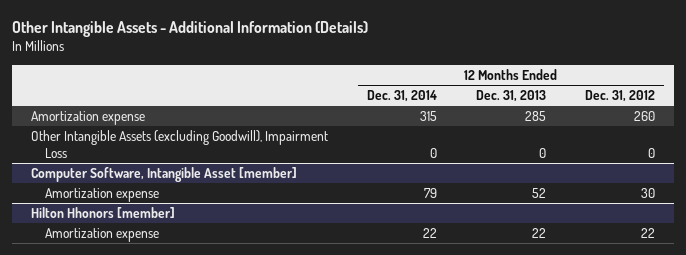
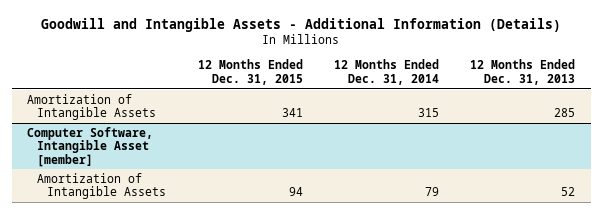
[12,20,369,37] Other Intangible Assets - Additional Information (Details) -> [41,18,562,33] Goodwill and Intangible Assets - Additional Information (Details)
[584,90,655,103] Dec. 31, 2012 -> none
none -> [197,59,303,85] 12 Months Ended Dec. 31, 2015
[31,130,329,158] Other Intangible Assets (excluding Goodwill), Impairment Loss -> none
[31,111,146,126] Amortization expense -> [27,93,157,121] Amortization of Intangible Assets
[31,207,176,219] Hilton Hhonors [member] -> none
[45,228,160,243] Amortization expense -> none
[45,188,160,203] Amortization expense -> [37,172,167,200] Amortization of Intangible Assets

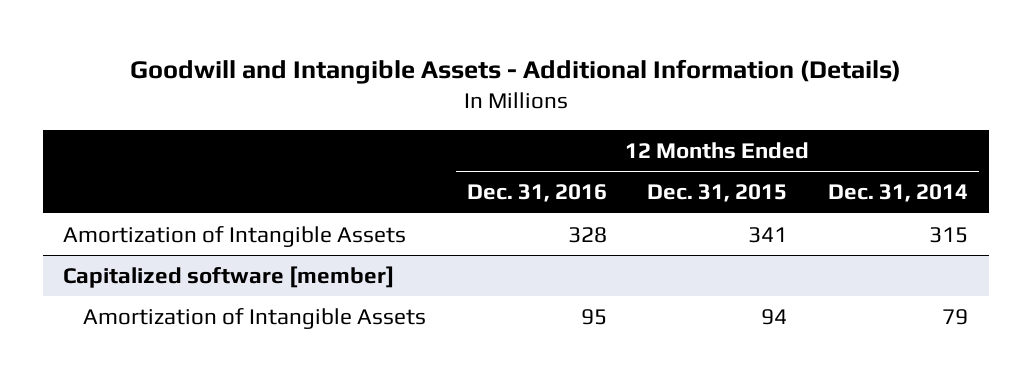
[470,59,576,85] 12 Months Ended Dec. 31, 2013 -> none
none -> [466,184,607,203] Dec. 31, 2016
[27,126,154,167] Computer Software, Intangible Asset [member] -> [63,265,395,288] Capitalized software [member]

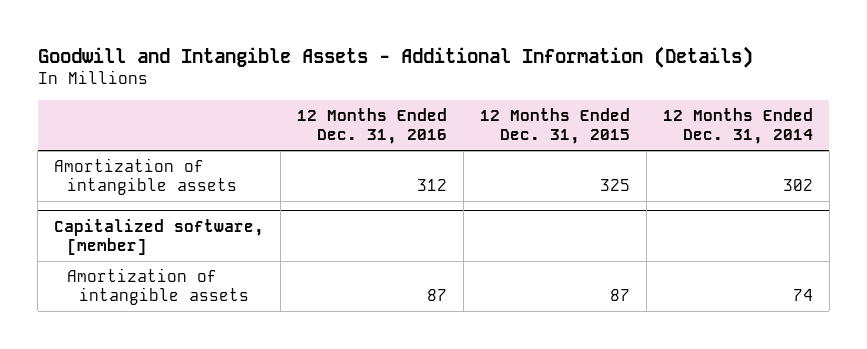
[63,225,407,247] Amortization of Intangible Assets -> [54,158,237,196] Amortization of intangible assets
[567,226,607,243] 328 -> [417,179,448,192] 312
[748,226,788,243] 341 -> [599,179,630,192] 325
[929,226,969,243] 315 -> [782,179,813,192] 302
[63,265,395,288] Capitalized software [member] -> [54,218,265,255] Capitalized software, [member]
[82,307,426,329] Amortization of Intangible Assets -> [66,268,250,306] Amortization of intangible assets
[580,308,607,325] 95 -> [427,289,448,302] 87
[761,308,788,325] 94 -> [609,289,630,302] 87
[942,308,969,325] 79 -> [792,289,813,302] 74

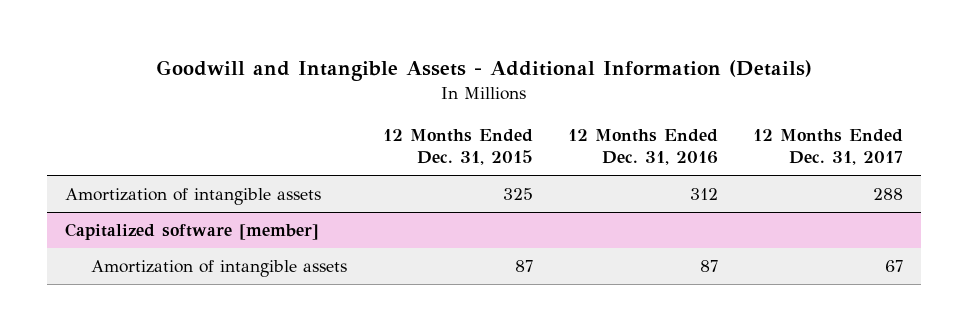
[662,108,813,145] 12 Months Ended Dec. 31, 2014 -> none
none -> [753,128,904,166] 12 Months Ended Dec. 31, 2017
[54,218,265,255] Capitalized software, [member] -> [64,223,319,241] Capitalized software [member]

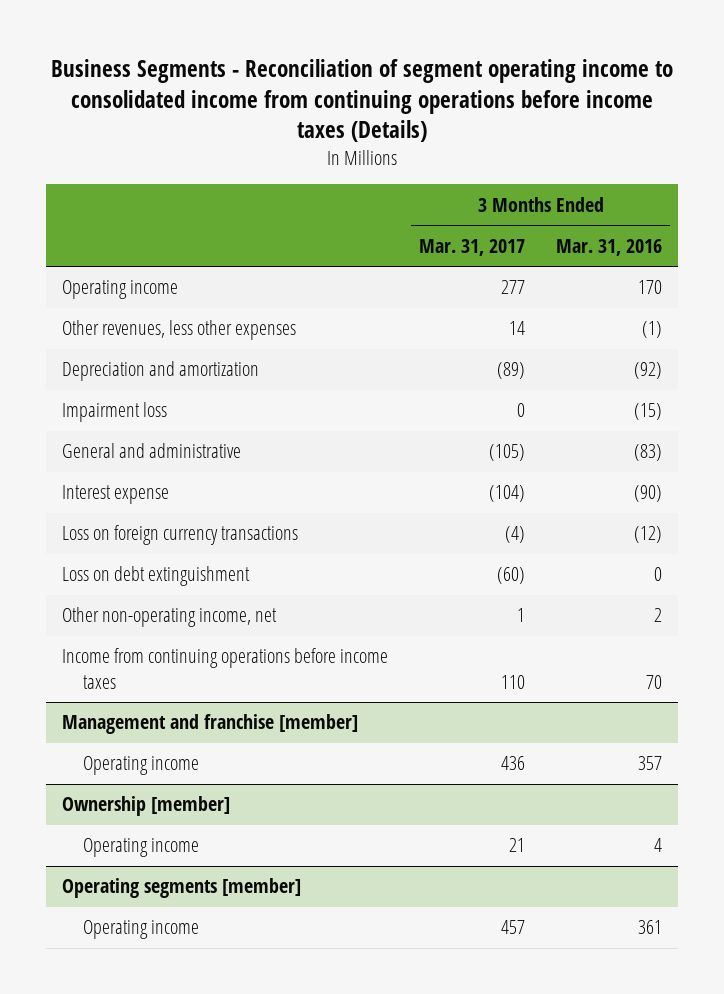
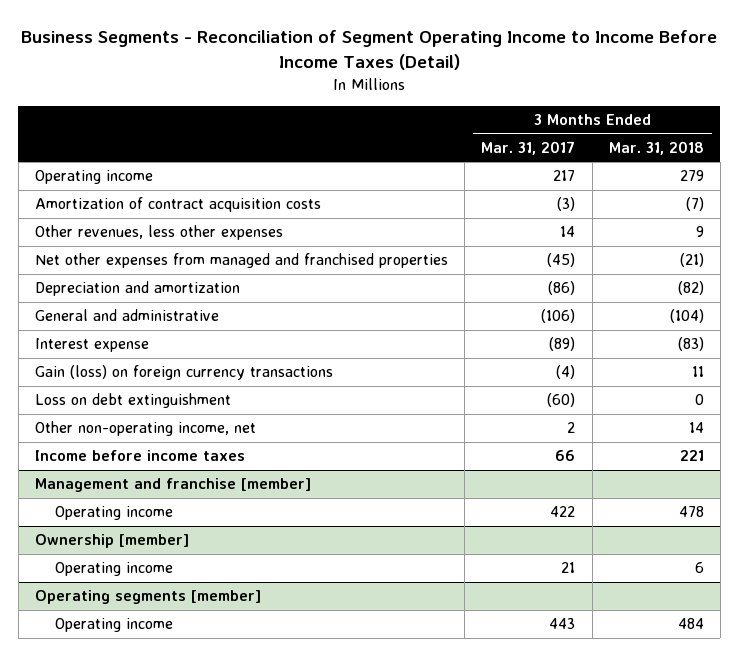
[51,59,674,143] Business Segments - Reconciliation of segment operating income to consolidated income from continuing operations before income taxes (Details) -> [21,30,718,71] Business Segments - Reconciliation of Segment Operating Income to Income Before Income Taxes (Detail)
[556,238,663,256] Mar. 31, 2016 -> none
none -> [608,140,704,155] Mar. 31, 2018
[501,280,526,295] 277 -> [553,170,576,182] 217
none -> [34,197,321,213] Amortization of contract acquisition costs
[61,402,167,423] Impairment loss -> none
none -> [34,253,448,269] Net other expenses from managed and franchised properties
[497,362,526,380] (89) -> [548,281,576,296] (86)
[489,444,526,462] (105) -> [541,309,576,324] (106)
[489,485,526,503] (104) -> [549,337,576,352] (89)
[61,525,298,546] Loss on foreign currency transactions -> [34,365,333,381] Gain (loss) on foreign currency transactions
[517,608,526,623] 1 -> [567,422,576,434] 2
[61,648,388,689] Income from continuing operations before income taxes -> [34,450,245,462] Income before income taxes
[501,674,526,689] 110 -> [555,450,576,462] 66
[501,756,526,771] 436 -> [550,506,576,518] 422
[501,920,526,935] 457 -> [549,618,576,630] 443

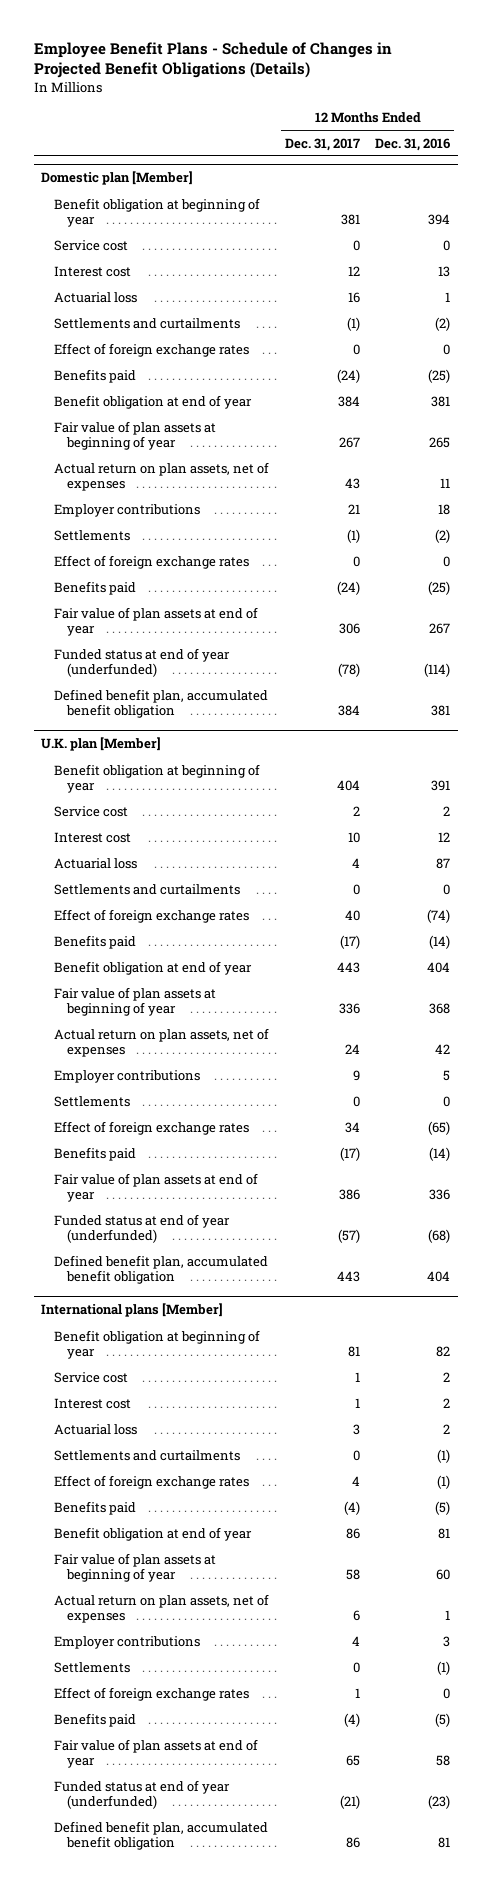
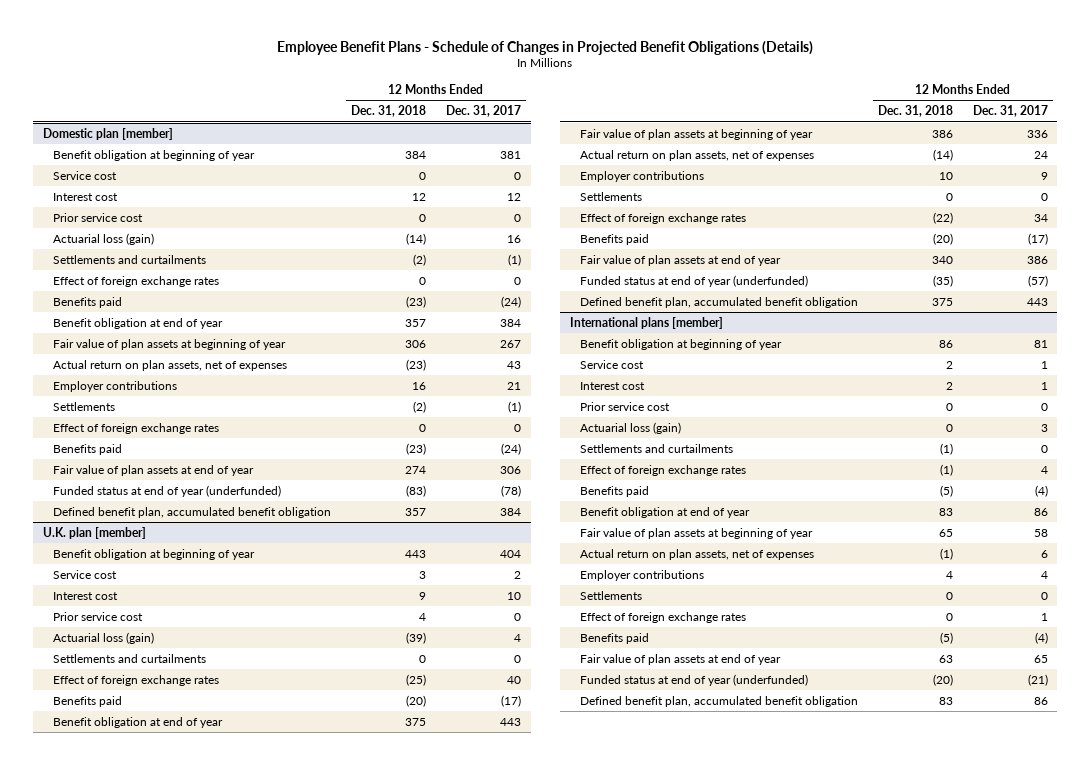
[375,137,451,151] Dec. 31, 2016 -> none
none -> [351,105,427,118] Dec. 31, 2018
[41,171,194,186] Domestic plan [Member] -> [43,127,174,140] Domestic plan [member]
none -> [53,212,144,222] Prior service cost
[54,291,138,303] Actuarial loss -> [53,232,155,245] Actuarial loss (gain)
[41,737,162,752] U.K. plan [Member] -> [43,526,147,539] U.K. plan [member]
none -> [53,611,144,621] Prior service cost
[54,857,138,869] Actuarial loss -> [53,631,155,644] Actuarial loss (gain)
[41,1303,224,1318] International plans [Member] -> [569,316,723,329] International plans [member]
none -> [579,401,670,411] Prior service cost
[54,1423,138,1435] Actuarial loss -> [579,421,681,434] Actuarial loss (gain)

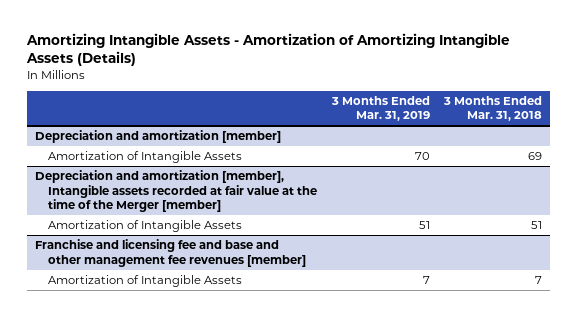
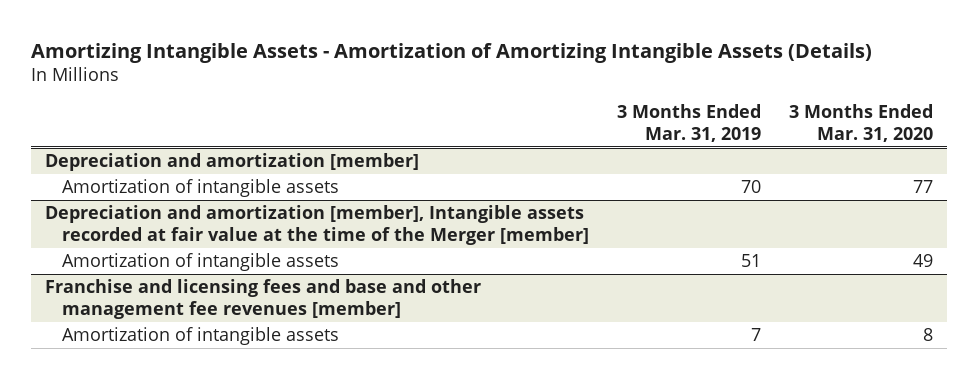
[443,95,543,122] 3 Months Ended Mar. 31, 2018 -> none
none -> [788,104,933,142] 3 Months Ended Mar. 31, 2020
[48,151,243,164] Amortization of Intangible Assets -> [61,179,339,198] Amortization of intangible assets
[48,220,243,233] Amortization of Intangible Assets -> [61,253,339,272] Amortization of intangible assets
[34,239,307,267] Franchise and licensing fee and base and other management fee revenues [member] -> [44,279,481,319] Franchise and licensing fees and base and other management fee revenues [member]
[48,275,243,288] Amortization of Intangible Assets -> [61,327,339,346] Amortization of intangible assets

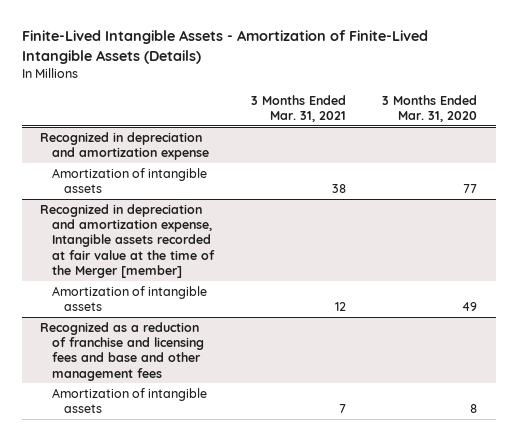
[30,42,872,63] Amortizing Intangible Assets - Amortization of Amortizing Intangible Assets (Details) -> [21,30,428,64] Finite-Lived Intangible Assets - Amortization of Finite-Lived Intangible Assets (Details)
[616,104,761,142] 3 Months Ended Mar. 31, 2019 -> none
none -> [250,94,346,123] 3 Months Ended Mar. 31, 2021
[44,153,419,172] Depreciation and amortization [member] -> [40,131,210,160] Recognized in depreciation and amortization expense
[44,205,589,245] Depreciation and amortization [member], Intangible assets recorded at fair value at the time of the Merger [member] -> [40,203,216,278] Recognized in depreciation and amortization expense, Intangible assets recorded at fair value at the time of the Merger [member]
[44,279,481,319] Franchise and licensing fees and base and other management fee revenues [member] -> [40,321,205,381] Recognized as a reduction of franchise and licensing fees and base and other management fees

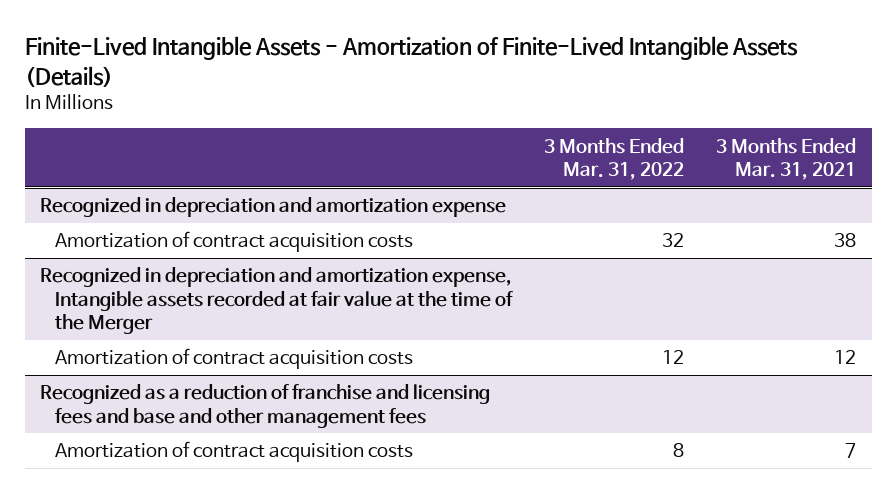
[382,94,478,123] 3 Months Ended Mar. 31, 2020 -> none
none -> [544,137,685,181] 3 Months Ended Mar. 31, 2022
[52,167,208,193] Amortization of intangible assets -> [55,231,414,253] Amortization of contract acquisition costs
[40,203,216,278] Recognized in depreciation and amortization expense, Intangible assets recorded at fair value at the time of the Merger [member] -> [40,267,514,335] Recognized in depreciation and amortization expense, Intangible assets recorded at fair value at the time of the Merger
[52,285,208,311] Amortization of intangible assets -> [55,348,414,370] Amortization of contract acquisition costs
[52,387,208,413] Amortization of intangible assets -> [55,441,414,463] Amortization of contract acquisition costs

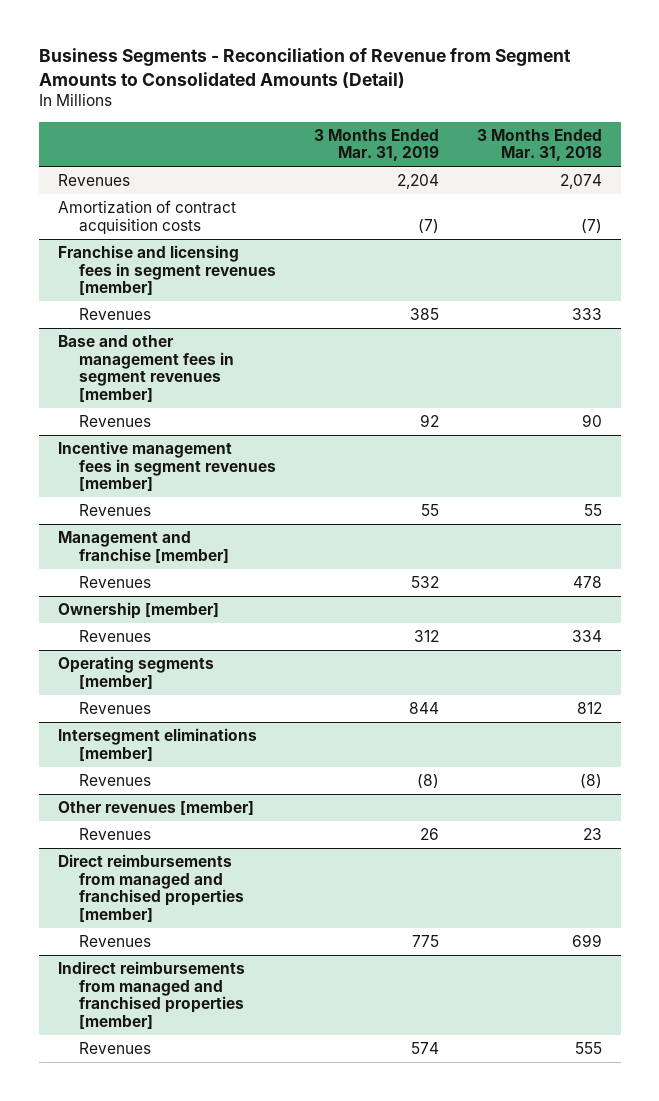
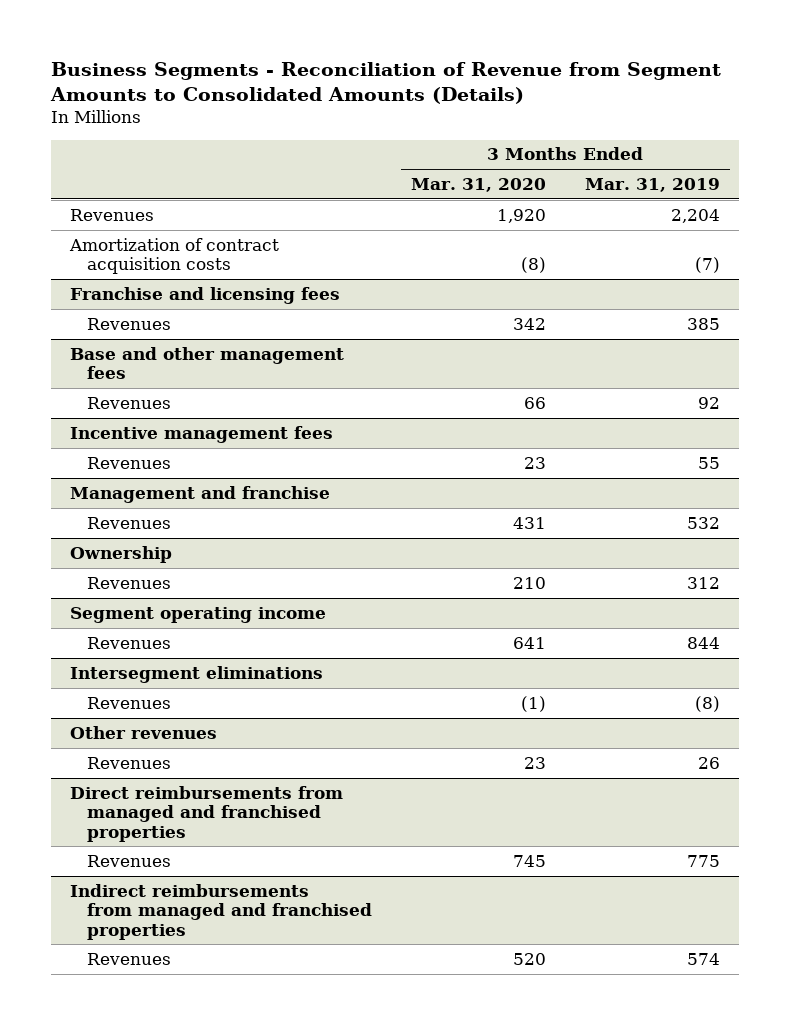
[38,48,571,88] Business Segments - Reconciliation of Revenue from Segment Amounts to Consolidated Amounts (Detail) -> [49,62,721,105] Business Segments - Reconciliation of Revenue from Segment Amounts to Consolidated Amounts (Details)
[476,128,602,162] 3 Months Ended Mar. 31, 2018 -> none
none -> [410,178,546,193] Mar. 31, 2020
[57,245,276,296] Franchise and licensing fees in segment revenues [member] -> [70,286,341,304] Franchise and licensing fees
[57,335,234,402] Base and other management fees in segment revenues [member] -> [70,346,345,380] Base and other management fees
[57,441,276,492] Incentive management fees in segment revenues [member] -> [70,425,334,443] Incentive management fees
[57,531,229,563] Management and franchise [member] -> [70,485,331,503] Management and franchise
[57,602,219,620] Ownership [member] -> [70,545,173,563] Ownership
[57,656,214,689] Operating segments [member] -> [70,606,327,623] Segment operating income
[57,728,257,761] Intersegment eliminations [member] -> [70,665,324,683] Intersegment eliminations
[57,801,254,816] Other revenues [member] -> [70,725,218,739] Other revenues
[57,854,244,922] Direct reimbursements from managed and franchised properties [member] -> [70,785,344,842] Direct reimbursements from managed and franchised properties
[57,961,245,1029] Indirect reimbursements from managed and franchised properties [member] -> [70,883,372,940] Indirect reimbursements from managed and franchised properties

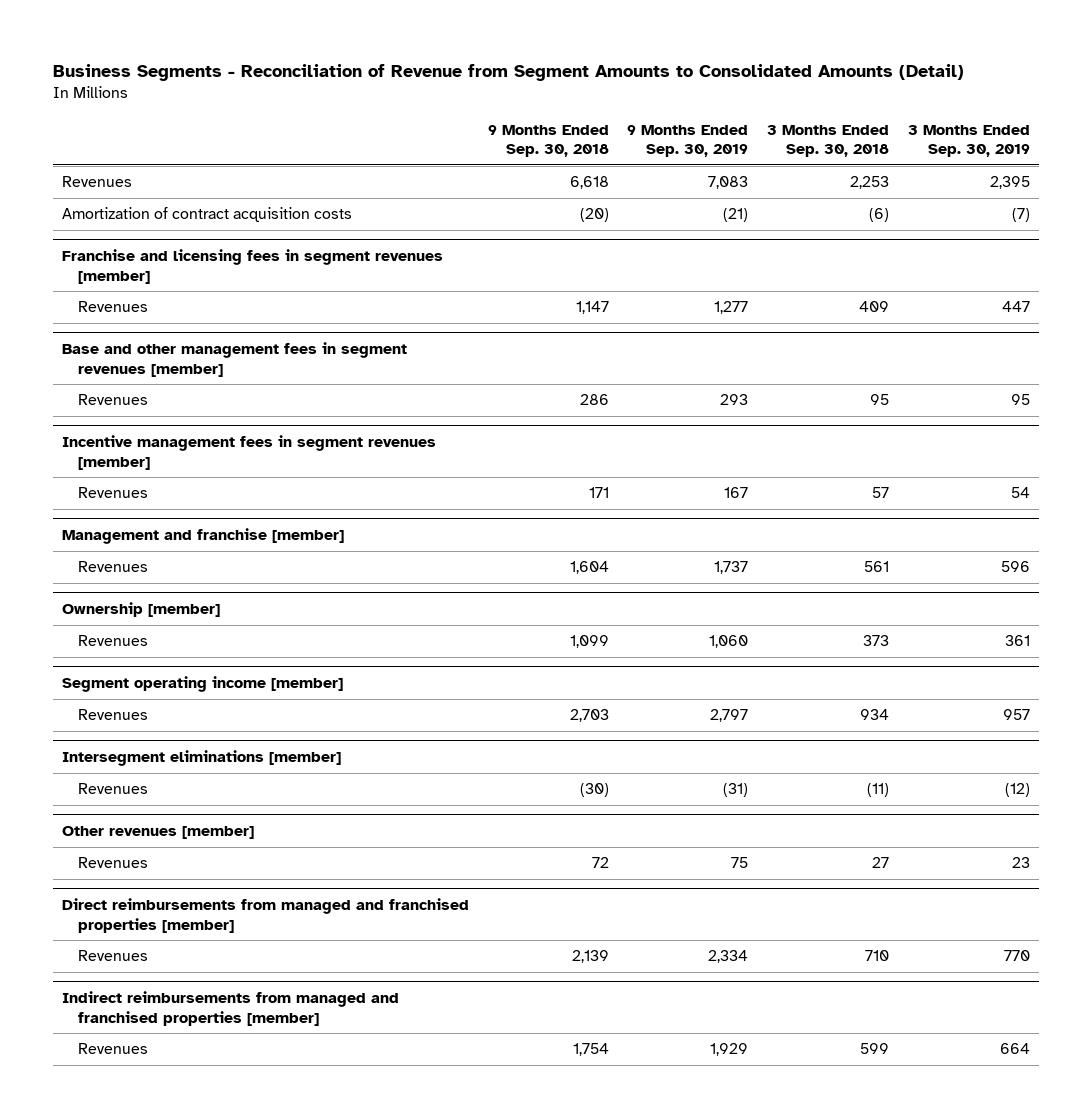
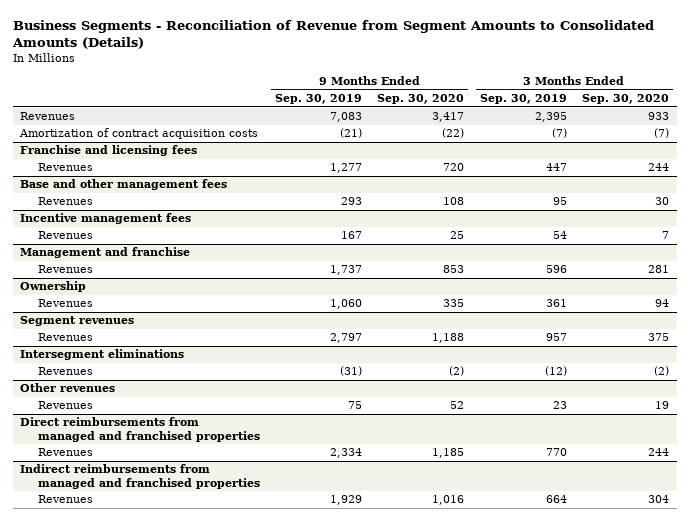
[52,64,964,82] Business Segments - Reconciliation of Revenue from Segment Amounts to Consolidated Amounts (Detail) -> [11,19,654,49] Business Segments - Reconciliation of Revenue from Segment Amounts to Consolidated Amounts (Details)
[487,124,609,158] 9 Months Ended Sep. 30, 2018 -> none
[766,124,889,158] 3 Months Ended Sep. 30, 2018 -> none
none -> [377,94,465,105] Sep. 30, 2020
none -> [581,94,669,105] Sep. 30, 2020
[62,248,444,284] Franchise and licensing fees in segment revenues [member] -> [20,145,198,157] Franchise and licensing fees
[62,341,408,377] Base and other management fees in segment revenues [member] -> [20,179,228,191] Base and other management fees
[62,434,437,470] Incentive management fees in segment revenues [member] -> [20,213,192,225] Incentive management fees
[62,527,345,544] Management and franchise [member] -> [20,247,191,259] Management and franchise
[62,601,221,617] Ownership [member] -> [20,281,87,293] Ownership
[62,675,344,692] Segment operating income [member] -> [20,316,135,327] Segment revenues
[62,749,342,766] Intersegment eliminations [member] -> [20,349,185,361] Intersegment eliminations
[62,825,255,839] Other revenues [member] -> [20,383,116,393] Other revenues
[62,897,470,933] Direct reimbursements from managed and franchised properties [member] -> [20,417,260,442] Direct reimbursements from managed and franchised properties
[62,990,400,1026] Indirect reimbursements from managed and franchised properties [member] -> [20,464,260,489] Indirect reimbursements from managed and franchised properties

